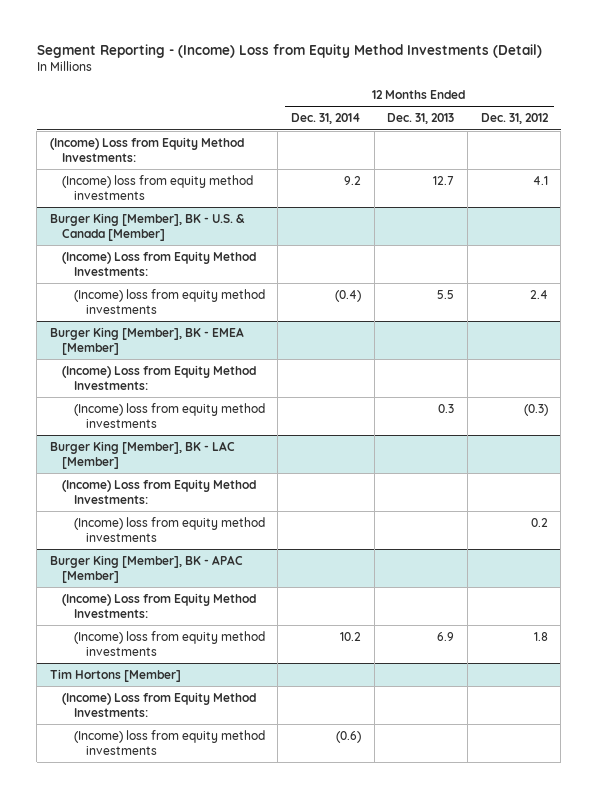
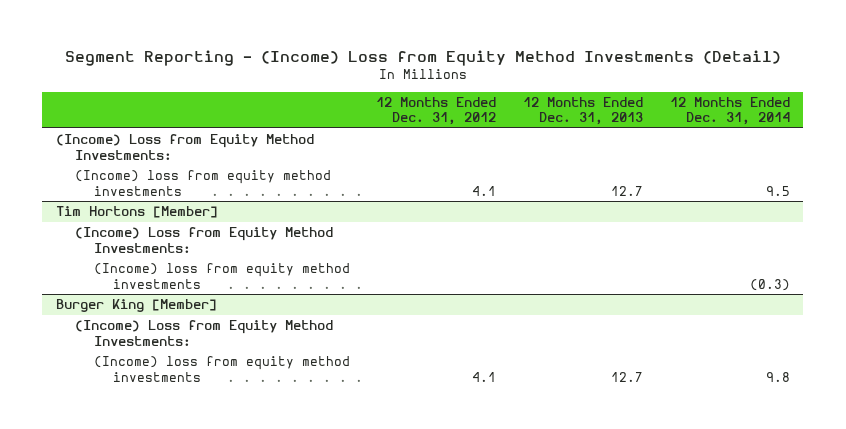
[49,212,245,241] Burger King [Member], BK - U.S. & Canada [Member] -> none
[61,250,256,276] (Income) Loss from Equity Method Investments: -> none
[73,288,265,314] (Income) loss from equity method investments -> none
[49,326,244,355] Burger King [Member], BK - EMEA [Member] -> none
[61,364,256,390] (Income) Loss from Equity Method Investments: -> none
[73,402,265,428] (Income) loss from equity method investments -> none
[49,440,235,469] Burger King [Member], BK - LAC [Member] -> none
[61,478,256,504] (Income) Loss from Equity Method Investments: -> none
[73,516,265,542] (Income) loss from equity method investments -> none
[49,554,243,583] Burger King [Member], BK - APAC [Member] -> none
[61,592,256,618] (Income) Loss from Equity Method Investments: -> none
[73,630,265,656] (Income) loss from equity method investments -> none
[344,175,362,185] 9.2 -> [766,185,791,196] 9.5
[336,730,362,743] (0.6) -> [750,278,791,291] (0.3)
none -> [55,299,217,313] Burger King [Member]
none -> [74,320,333,346] (Income) Loss from Equity Method Investments:
none -> [93,356,350,382] (Income) loss from equity method investments

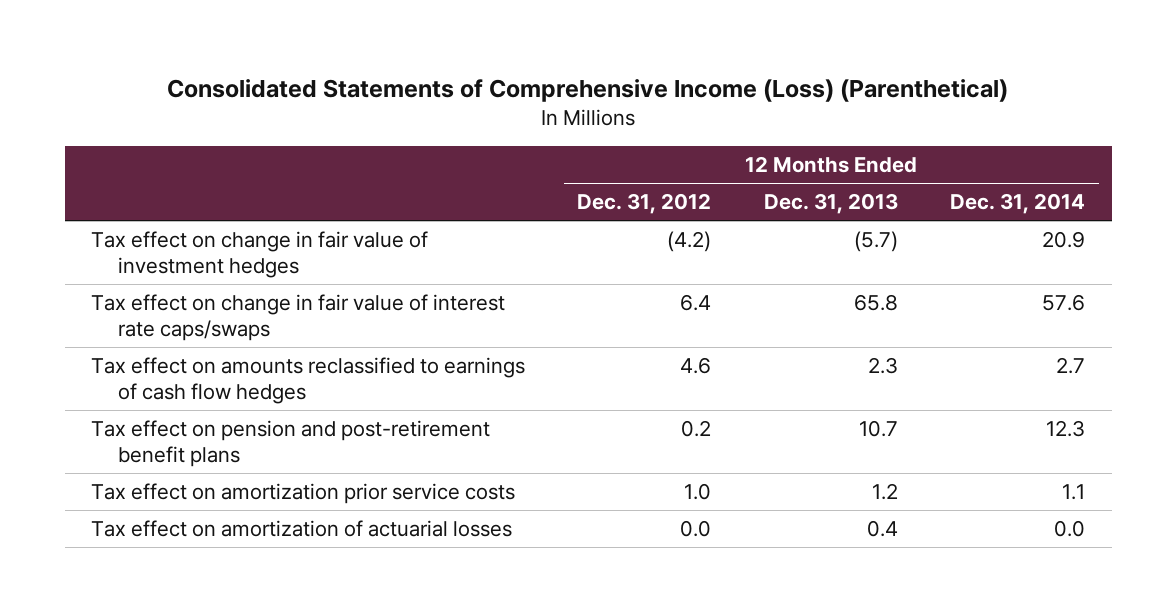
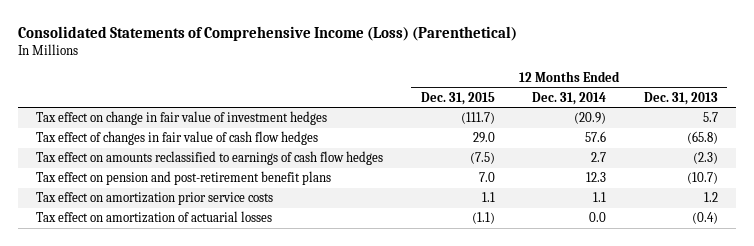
[577,193,712,215] Dec. 31, 2012 -> none
none -> [420,91,495,105] Dec. 31, 2015
[853,230,898,252] (5.7) -> [702,112,718,123] 5.7
[1042,230,1086,248] 20.9 -> [574,112,607,125] (20.9)
[90,293,505,341] Tax effect on change in fair value of interest rate caps/swaps -> [36,131,319,146] Tax effect of changes in fair value of cash flow hedges
[853,293,898,311] 65.8 -> [686,131,718,145] (65.8)
[867,356,898,374] 2.3 -> [692,152,718,165] (2.3)
[858,419,898,437] 10.7 -> [686,172,718,185] (10.7)
[866,519,898,537] 0.4 -> [691,212,718,225] (0.4)

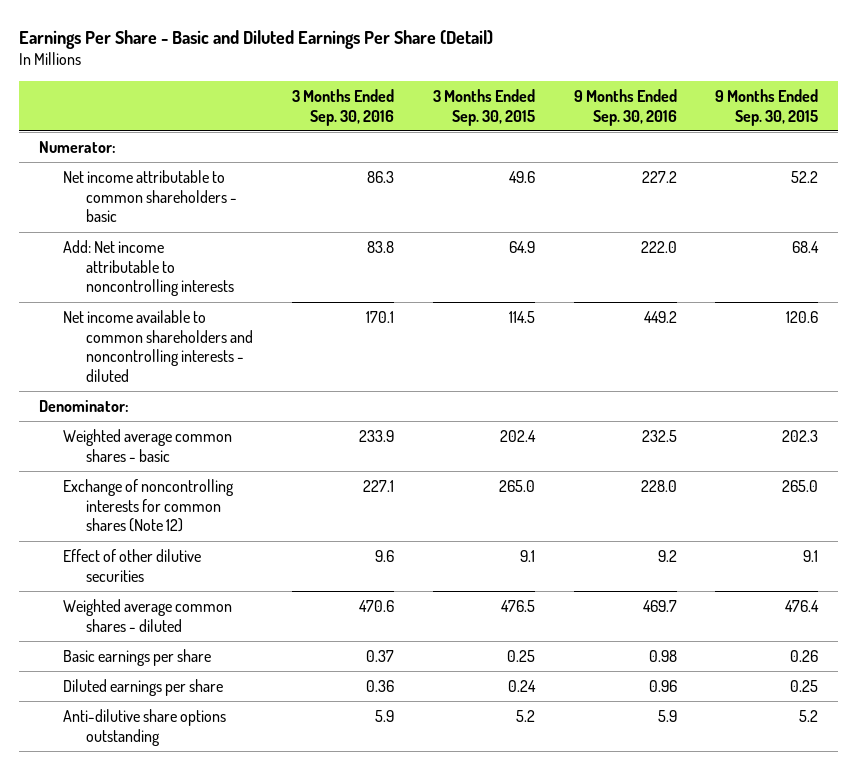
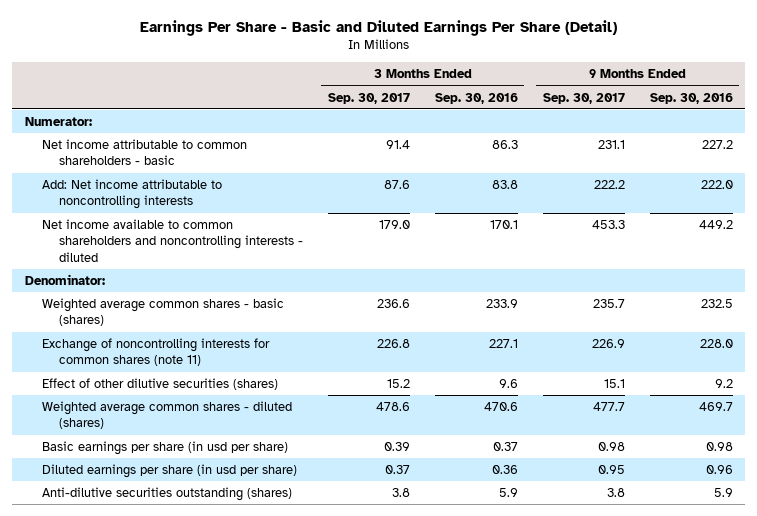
[432,88,535,126] 3 Months Ended Sep. 30, 2015 -> none
[715,88,819,126] 9 Months Ended Sep. 30, 2015 -> none
none -> [327,92,410,104] Sep. 30, 2017
none -> [542,92,625,104] Sep. 30, 2017
[62,428,232,462] Weighted average common shares - basic -> [41,298,284,327] Weighted average common shares - basic (shares)
[62,478,234,533] Exchange of noncontrolling interests for common shares (Note 12) -> [41,338,270,367] Exchange of noncontrolling interests for common shares (note 11)
[62,548,201,582] Effect of other dilutive securities -> [41,378,278,391] Effect of other dilutive securities (shares)
[62,598,232,632] Weighted average common shares - diluted -> [41,401,292,430] Weighted average common shares - diluted (shares)
[62,648,211,666] Basic earnings per share -> [41,441,288,456] Basic earnings per share (in usd per share)
[62,678,223,696] Diluted earnings per share -> [41,464,297,479] Diluted earnings per share (in usd per share)
[62,708,226,746] Anti-dilutive share options outstanding -> [41,487,292,502] Anti-dilutive securities outstanding (shares)

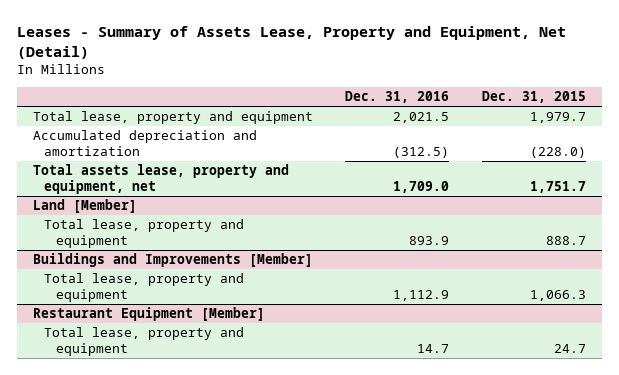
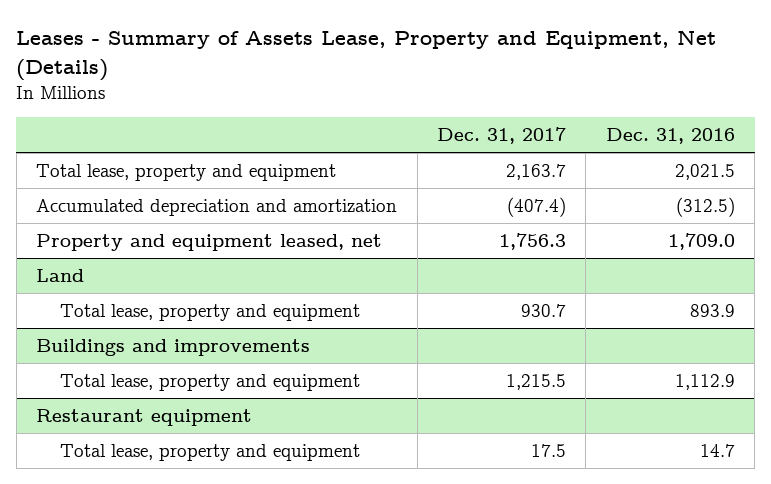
[16,25,566,59] Leases - Summary of Assets Lease, Property and Equipment, Net (Detail) -> [16,30,717,81] Leases - Summary of Assets Lease, Property and Equipment, Net (Details)
[481,91,586,104] Dec. 31, 2015 -> none
none -> [437,127,567,145] Dec. 31, 2017
[32,164,289,195] Total assets lease, property and equipment, net -> [36,234,383,252] Property and equipment leased, net
[32,199,137,214] Land [Member] -> [36,269,85,283] Land
[32,253,313,268] Buildings and Improvements [Member] -> [36,339,311,357] Buildings and improvements
[32,307,265,322] Restaurant Equipment [Member] -> [36,409,253,427] Restaurant equipment

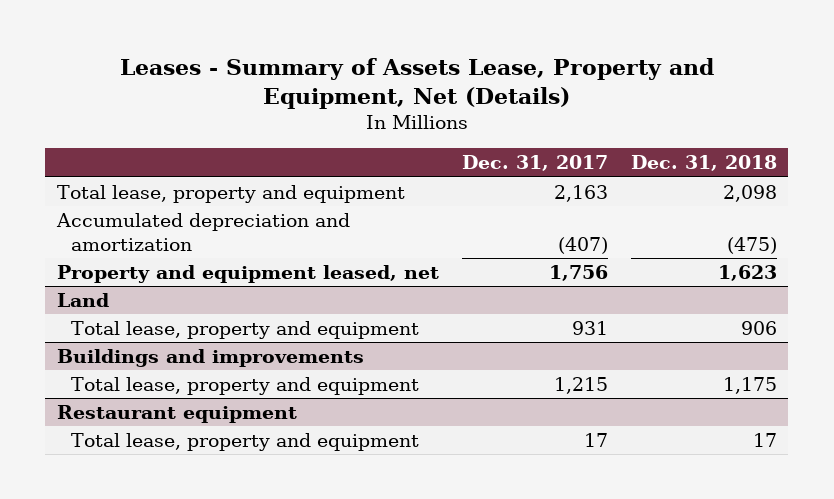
[605,128,735,145] Dec. 31, 2016 -> none
none -> [630,155,777,172] Dec. 31, 2018
[506,164,567,181] 2,163.7 -> [553,185,608,203] 2,163
[507,197,567,218] (407.4) -> [557,236,608,254] (407)
[499,233,567,251] 1,756.3 -> [548,265,608,282] 1,756
[521,304,567,318] 930.7 -> [571,321,608,336] 931
[506,374,567,391] 1,215.5 -> [553,377,608,395] 1,215
[531,444,567,458] 17.5 -> [583,433,608,448] 17

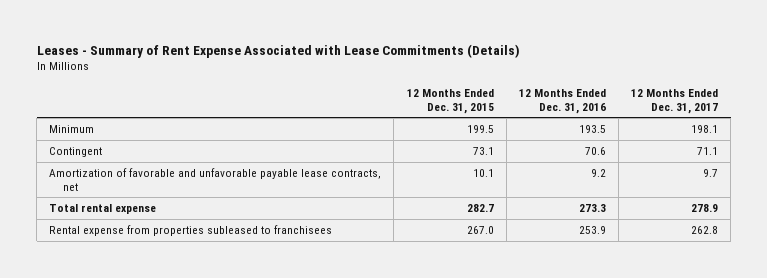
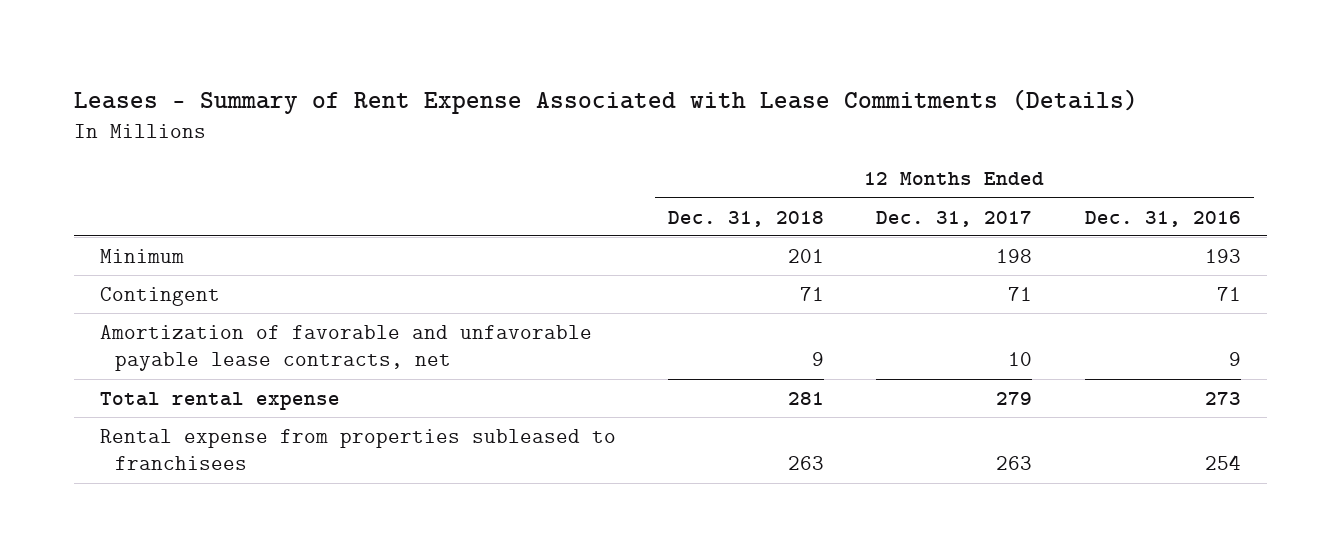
[406,88,494,114] 12 Months Ended Dec. 31, 2015 -> none
none -> [668,210,825,227] Dec. 31, 2018
[578,124,606,133] 193.5 -> [1204,248,1241,263] 193
[691,124,719,133] 198.1 -> [996,248,1033,263] 198
[584,146,606,155] 70.6 -> [1216,286,1241,301] 71
[697,146,719,155] 71.1 -> [1008,286,1033,301] 71
[590,168,606,177] 9.2 -> [1228,352,1241,367] 9
[703,168,719,177] 9.7 -> [1008,352,1033,367] 10
[578,203,606,212] 273.3 -> [1204,391,1241,405] 273
[691,203,719,212] 278.9 -> [996,391,1033,405] 279
[578,225,606,234] 253.9 -> [1204,455,1241,471] 254
[691,225,719,234] 262.8 -> [996,456,1033,471] 263

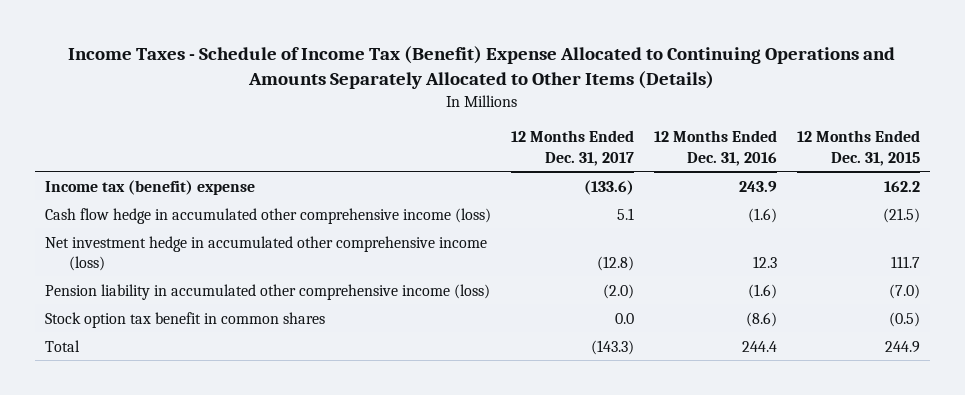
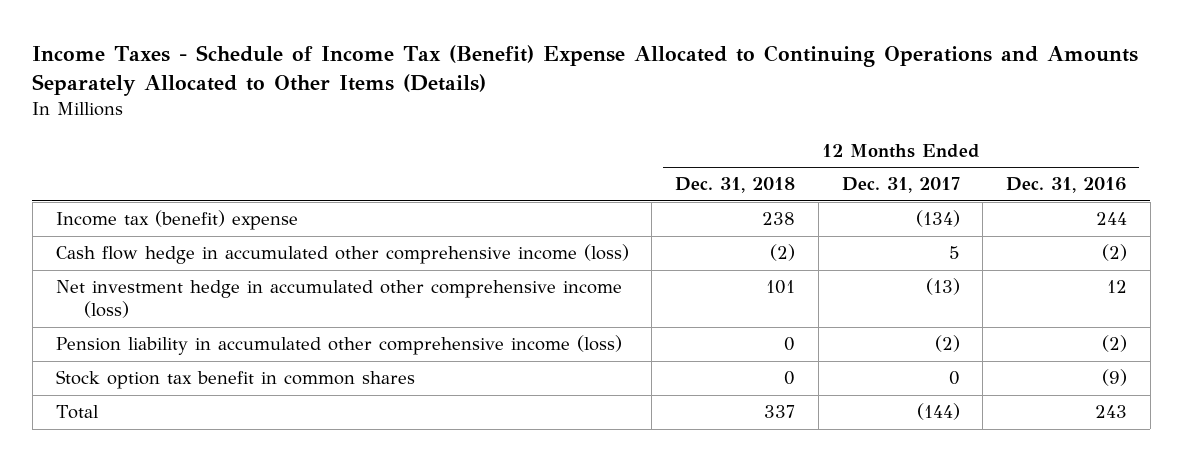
[796,130,920,166] 12 Months Ended Dec. 31, 2015 -> none
none -> [675,177,796,194] Dec. 31, 2018
[583,179,634,195] (133.6) -> [915,210,960,228] (134)
[738,180,777,192] 243.9 -> [1096,212,1128,226] 244
[616,207,634,220] 5.1 -> [948,246,960,260] 5
[747,207,777,223] (1.6) -> [1102,244,1128,262] (2)
[596,255,634,271] (12.8) -> [925,278,960,296] (13)
[752,255,777,268] 12.3 -> [1107,280,1128,294] 12
[602,283,634,299] (2.0) -> [934,335,960,353] (2)
[747,283,777,299] (1.6) -> [1102,335,1128,353] (2)
[614,312,634,324] 0.0 -> [948,371,960,386] 0
[745,311,777,327] (8.6) -> [1102,369,1128,387] (9)
[590,339,634,355] (143.3) -> [916,403,960,421] (144)
[741,340,777,352] 244.4 -> [1095,405,1128,419] 243

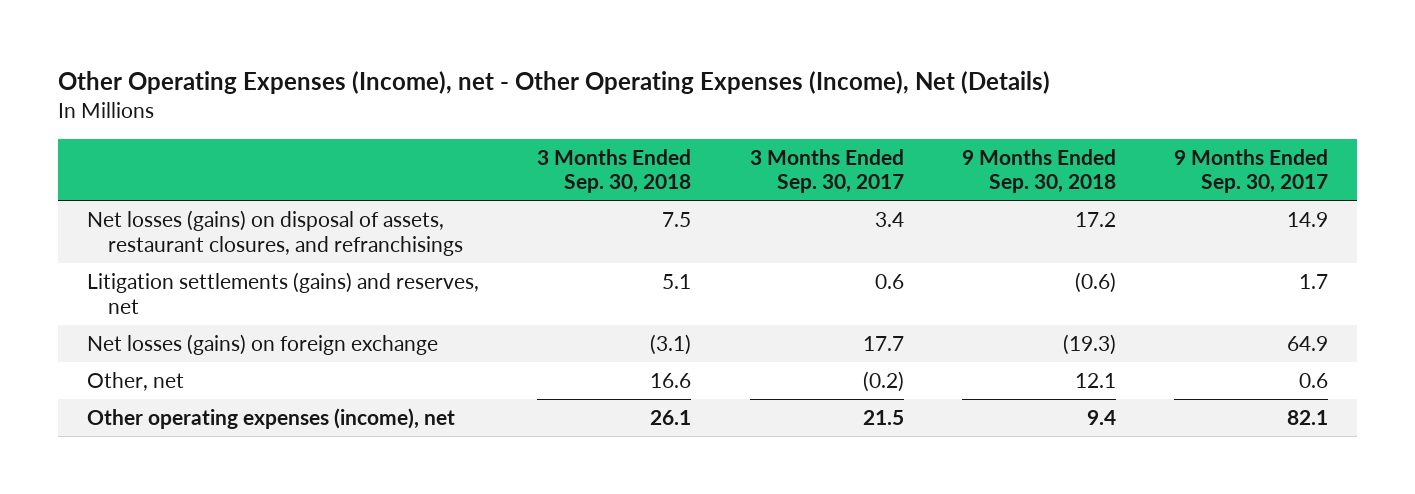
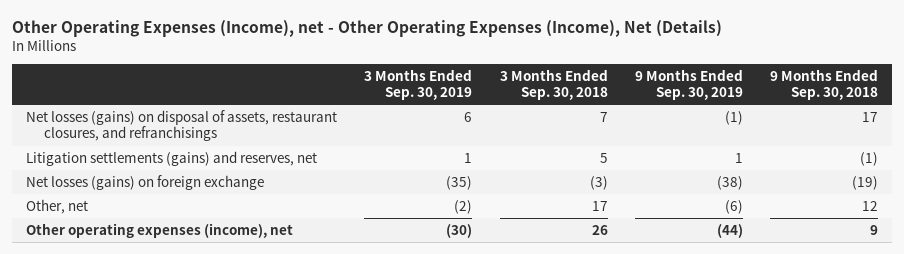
[749,148,904,194] 3 Months Ended Sep. 30, 2017 -> none
[1174,148,1329,194] 9 Months Ended Sep. 30, 2017 -> none
none -> [364,68,473,101] 3 Months Ended Sep. 30, 2019
none -> [635,68,744,101] 9 Months Ended Sep. 30, 2019
[662,212,692,228] 7.5 -> [599,111,608,122] 7
[1074,212,1116,228] 17.2 -> [862,111,879,122] 17
[662,274,692,290] 5.1 -> [599,152,608,163] 5
[1074,272,1116,294] (0.6) -> [860,151,879,166] (1)
[650,334,692,356] (3.1) -> [589,175,608,190] (3)
[1062,334,1116,356] (19.3) -> [852,175,879,190] (19)
[650,373,692,389] 16.6 -> [591,200,608,211] 17
[1074,373,1116,389] 12.1 -> [862,200,879,211] 12
[650,410,692,426] 26.1 -> [591,224,608,235] 26
[1086,410,1116,426] 9.4 -> [870,224,879,235] 9

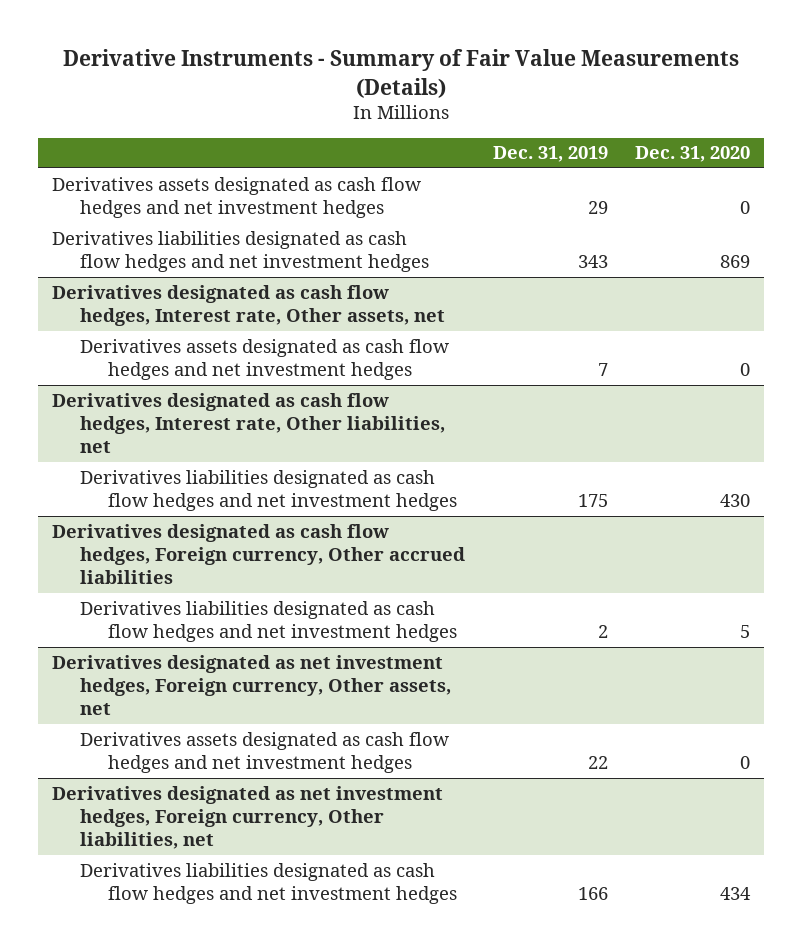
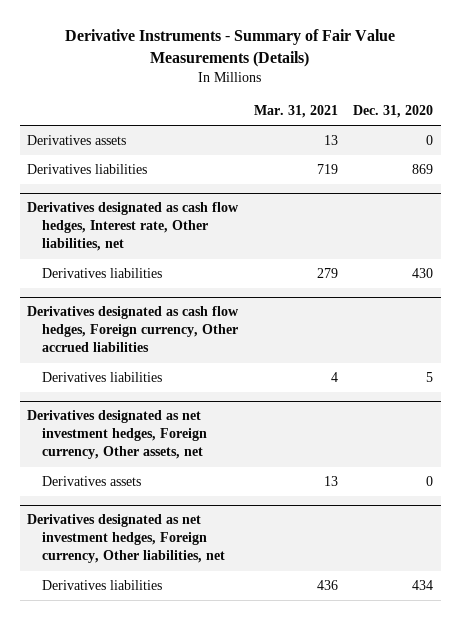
[492,146,608,163] Dec. 31, 2019 -> none
none -> [253,105,338,119] Mar. 31, 2021
[51,284,445,327] Derivatives designated as cash flow hedges, Interest rate, Other assets, net -> none
[79,338,449,381] Derivatives assets designated as cash flow hedges and net investment hedges -> none
[51,176,421,219] Derivatives assets designated as cash flow hedges and net investment hedges -> [27,135,127,146] Derivatives assets
[51,230,429,273] Derivatives liabilities designated as cash flow hedges and net investment hedges -> [27,164,148,175] Derivatives liabilities
[79,469,457,512] Derivatives liabilities designated as cash flow hedges and net investment hedges -> [42,268,163,279] Derivatives liabilities
[79,600,457,643] Derivatives liabilities designated as cash flow hedges and net investment hedges -> [42,372,163,383] Derivatives liabilities
[79,731,449,774] Derivatives assets designated as cash flow hedges and net investment hedges -> [42,476,142,487] Derivatives assets
[79,862,457,905] Derivatives liabilities designated as cash flow hedges and net investment hedges -> [42,580,163,591] Derivatives liabilities

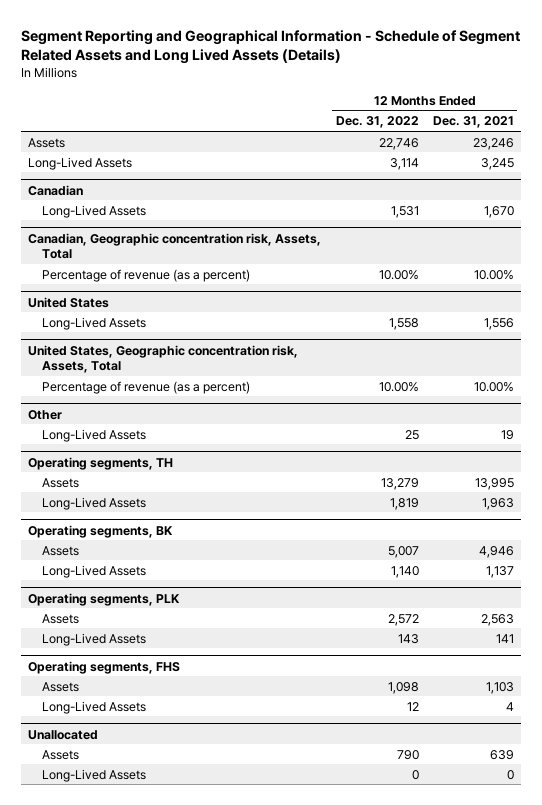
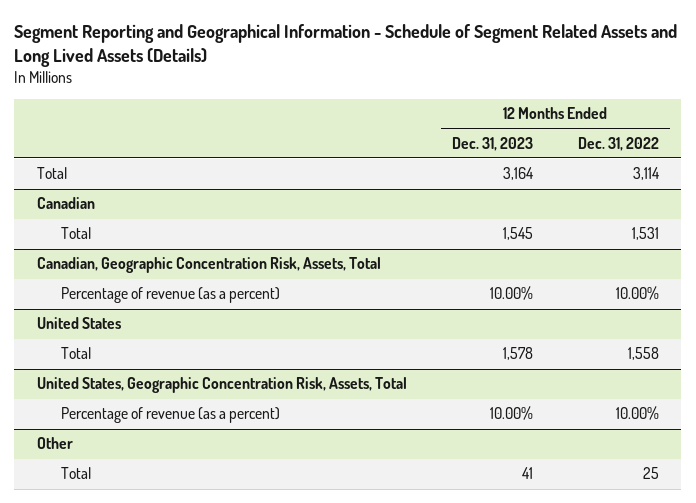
[432,116,514,129] Dec. 31, 2021 -> none
none -> [451,136,533,151] Dec. 31, 2023
[28,137,66,148] Assets -> none
[28,156,133,170] Long-Lived Assets -> [36,167,67,180] Total
[41,204,146,218] Long-Lived Assets -> [60,227,91,240] Total
[28,232,322,260] Canadian, Geographic concentration risk, Assets, Total -> [36,257,381,274] Canadian, Geographic Concentration Risk, Assets, Total
[41,316,146,330] Long-Lived Assets -> [60,347,91,360] Total
[28,344,299,374] United States, Geographic concentration risk, Assets, Total -> [36,377,407,394] United States, Geographic Concentration Risk, Assets, Total
[28,456,174,470] Operating segments, TH -> none
[41,477,79,488] Assets -> none
[41,496,146,510] Long-Lived Assets -> none
[28,524,174,538] Operating segments, BK -> none
[41,545,79,556] Assets -> none
[41,564,146,578] Long-Lived Assets -> none
[28,592,181,606] Operating segments, PLK -> none
[41,613,79,624] Assets -> none
[41,632,146,646] Long-Lived Assets -> none
[28,660,181,674] Operating segments, FHS -> none
[41,681,79,692] Assets -> none
[41,700,146,714] Long-Lived Assets -> none
[28,729,99,740] Unallocated -> none
[41,749,79,760] Assets -> none
[41,768,146,782] Long-Lived Assets -> none
[41,428,146,442] Long-Lived Assets -> [60,467,91,480] Total

